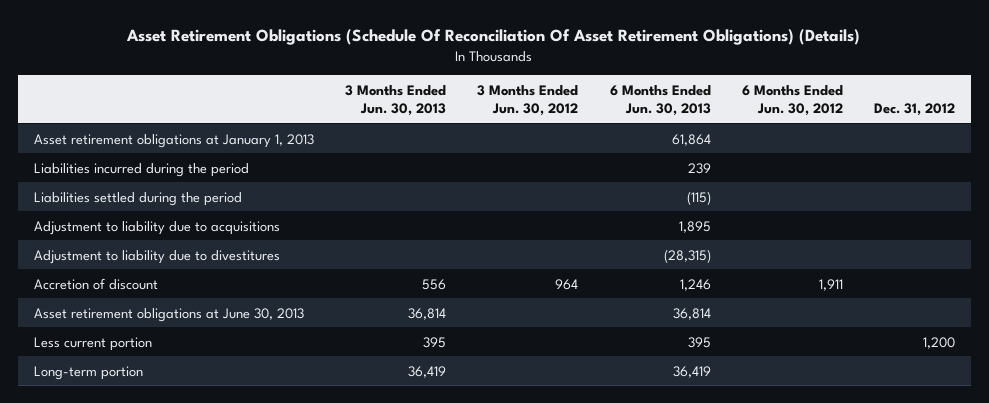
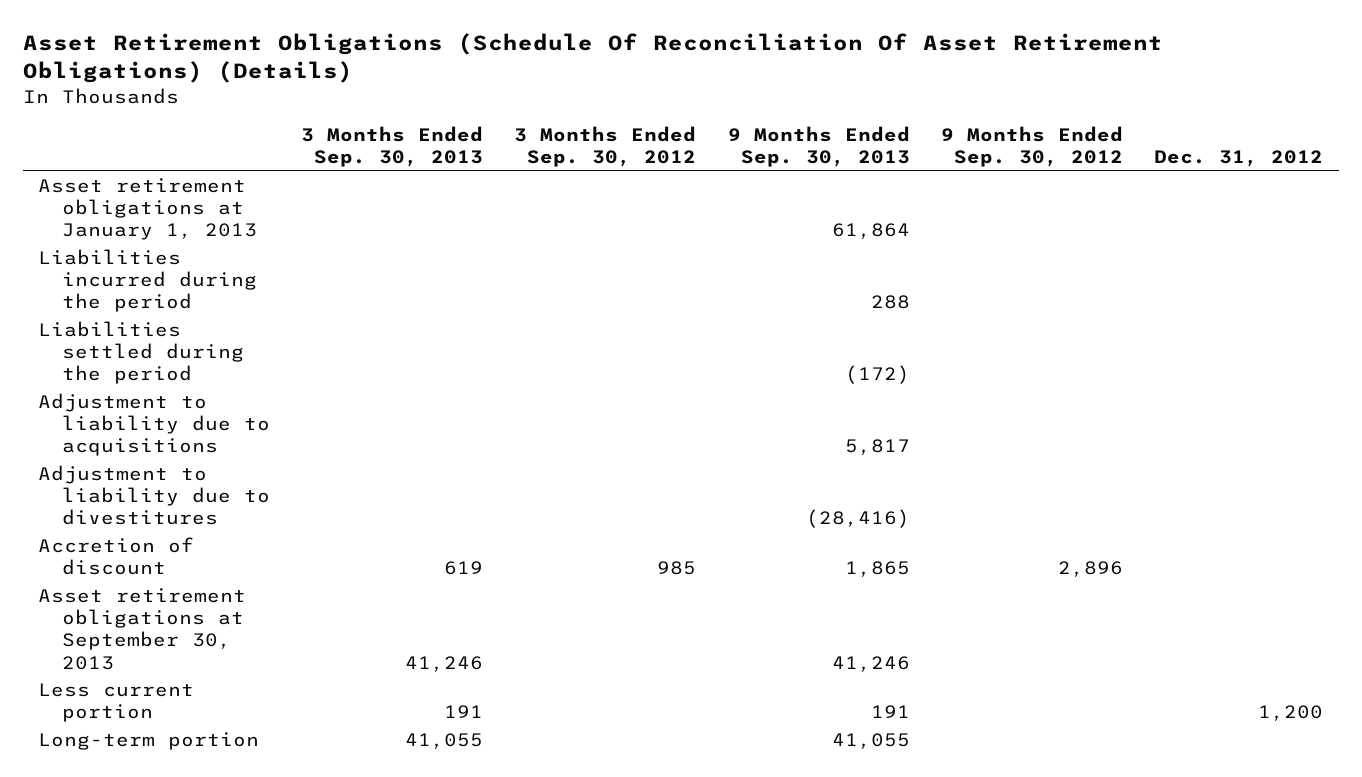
[344,84,446,116] 3 Months Ended Jun. 30, 2013 -> none
[477,84,579,116] 3 Months Ended Jun. 30, 2012 -> none
[609,84,711,116] 6 Months Ended Jun. 30, 2013 -> none
[741,84,843,116] 6 Months Ended Jun. 30, 2012 -> none
none -> [300,125,483,168] 3 Months Ended Sep. 30, 2013
none -> [514,125,697,168] 3 Months Ended Sep. 30, 2012
none -> [727,125,910,168] 9 Months Ended Sep. 30, 2013
none -> [941,125,1124,168] 9 Months Ended Sep. 30, 2012
[33,307,304,322] Asset retirement obligations at June 30, 2013 -> [38,588,247,670] Asset retirement obligations at September 30, 2013

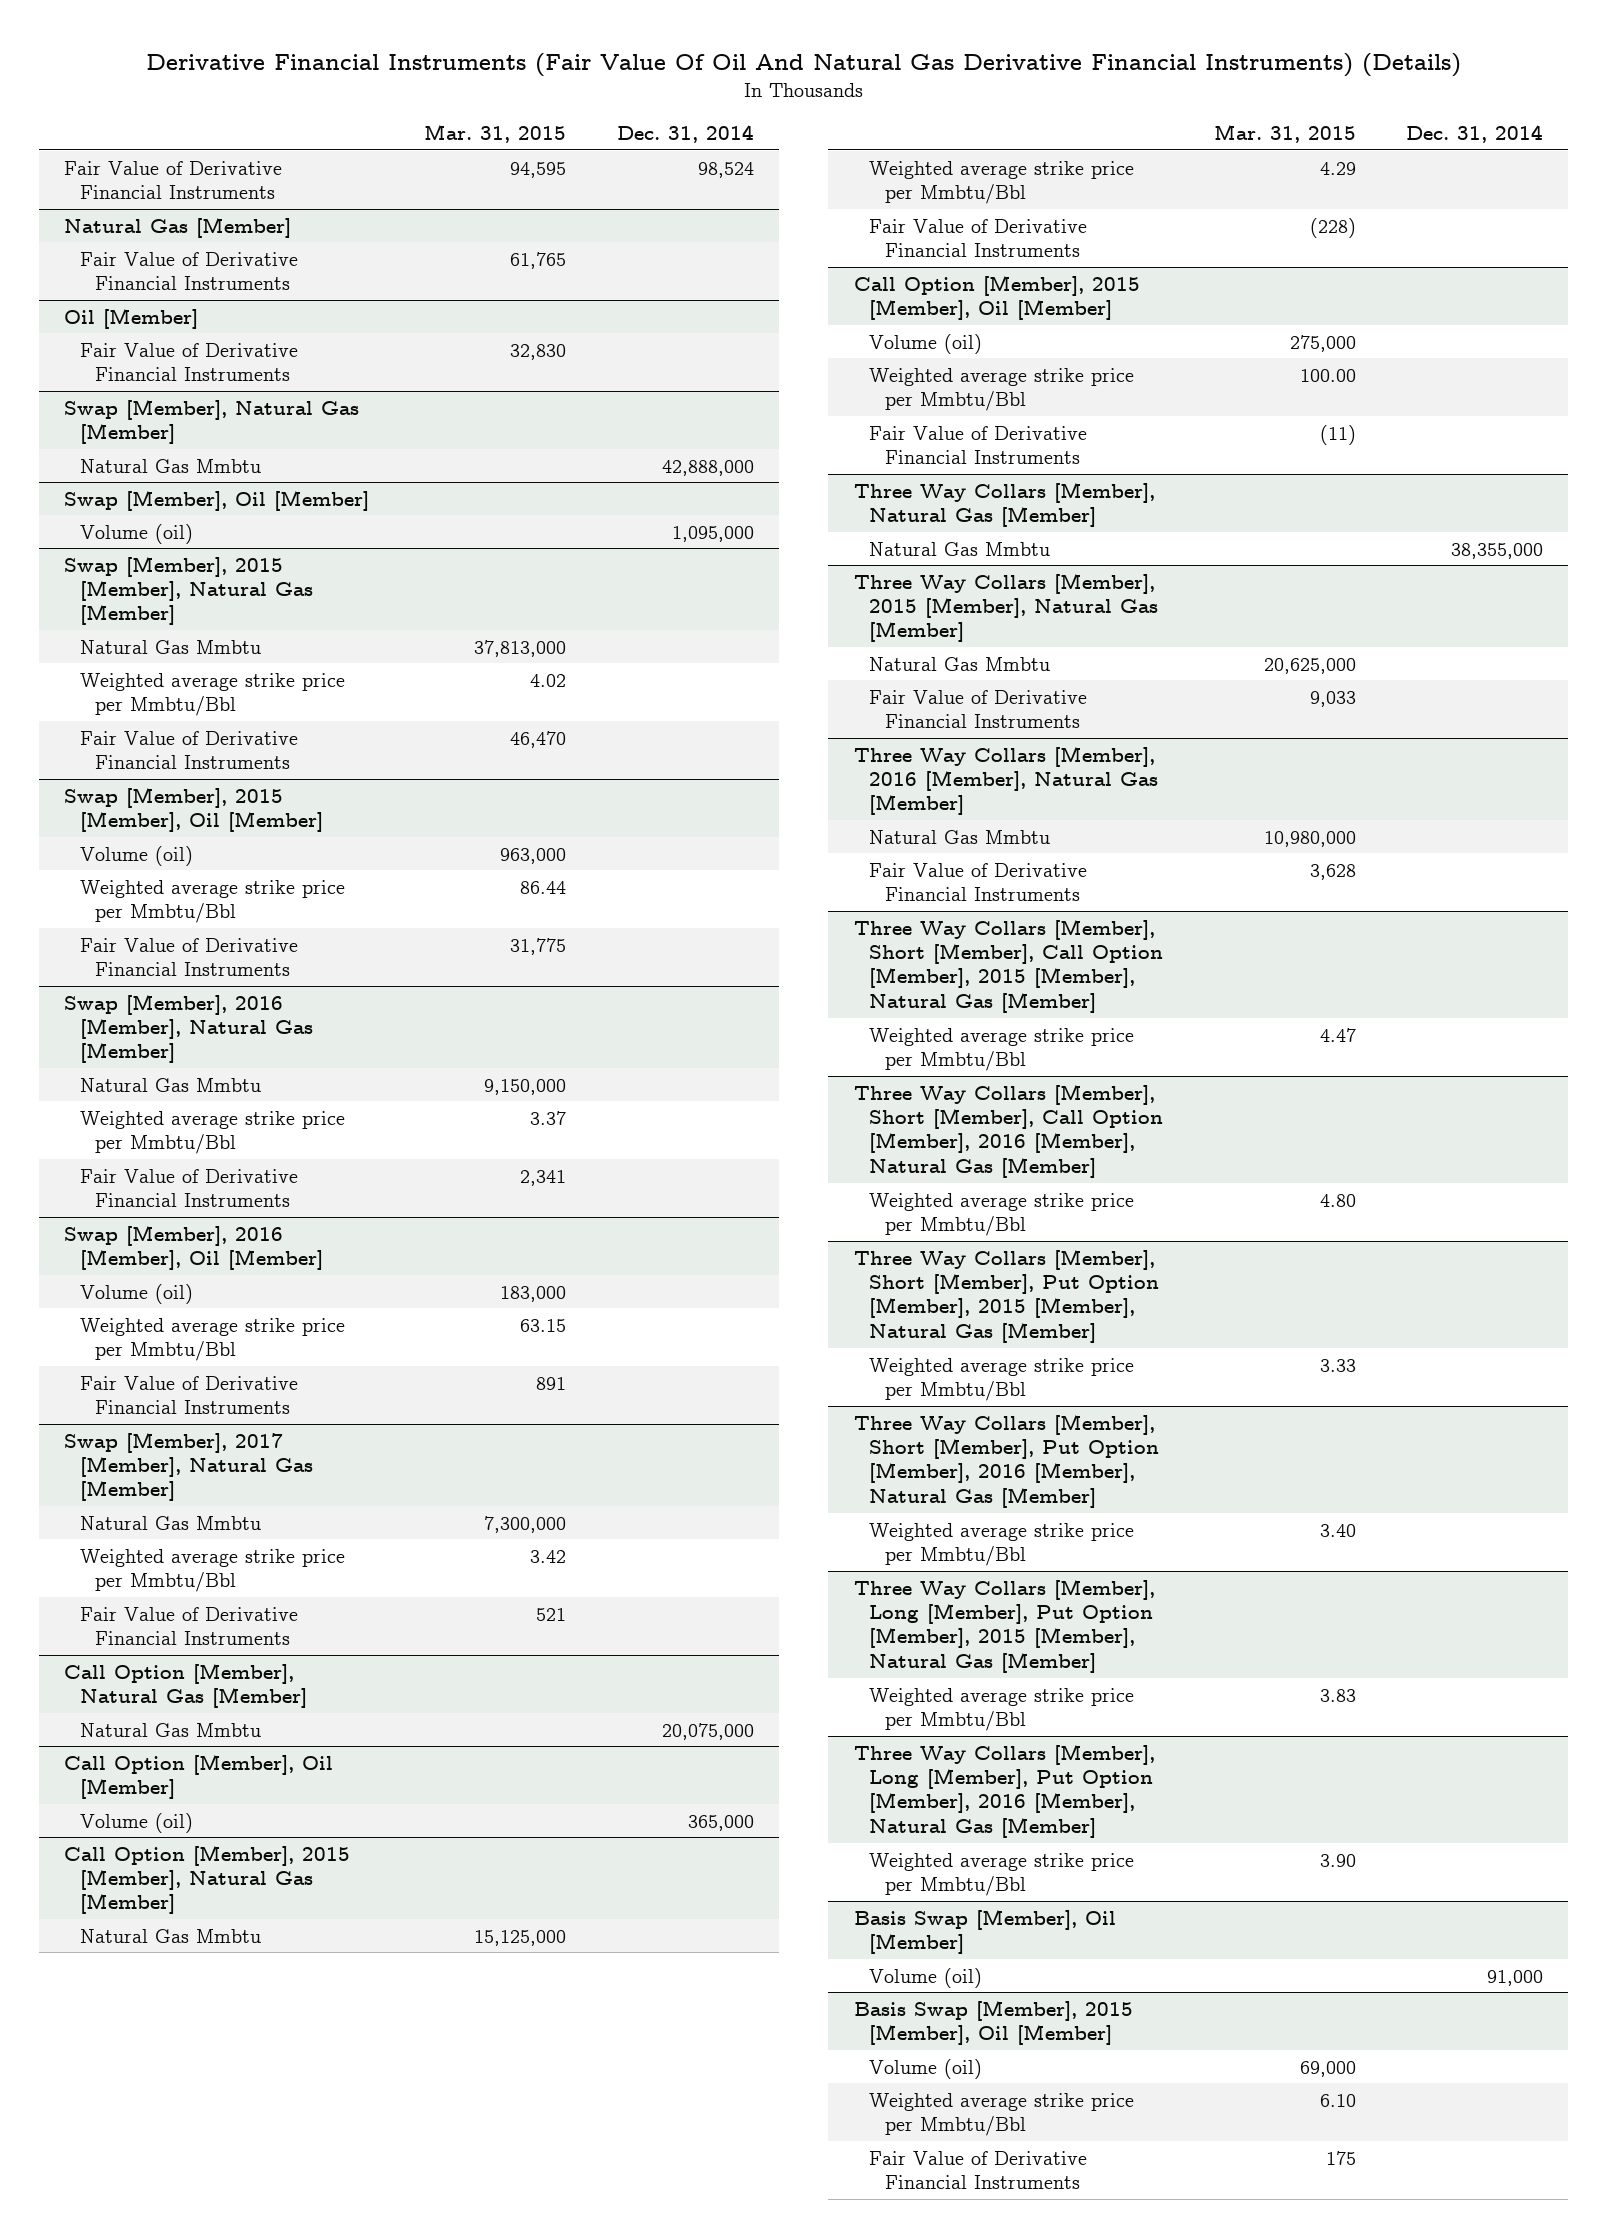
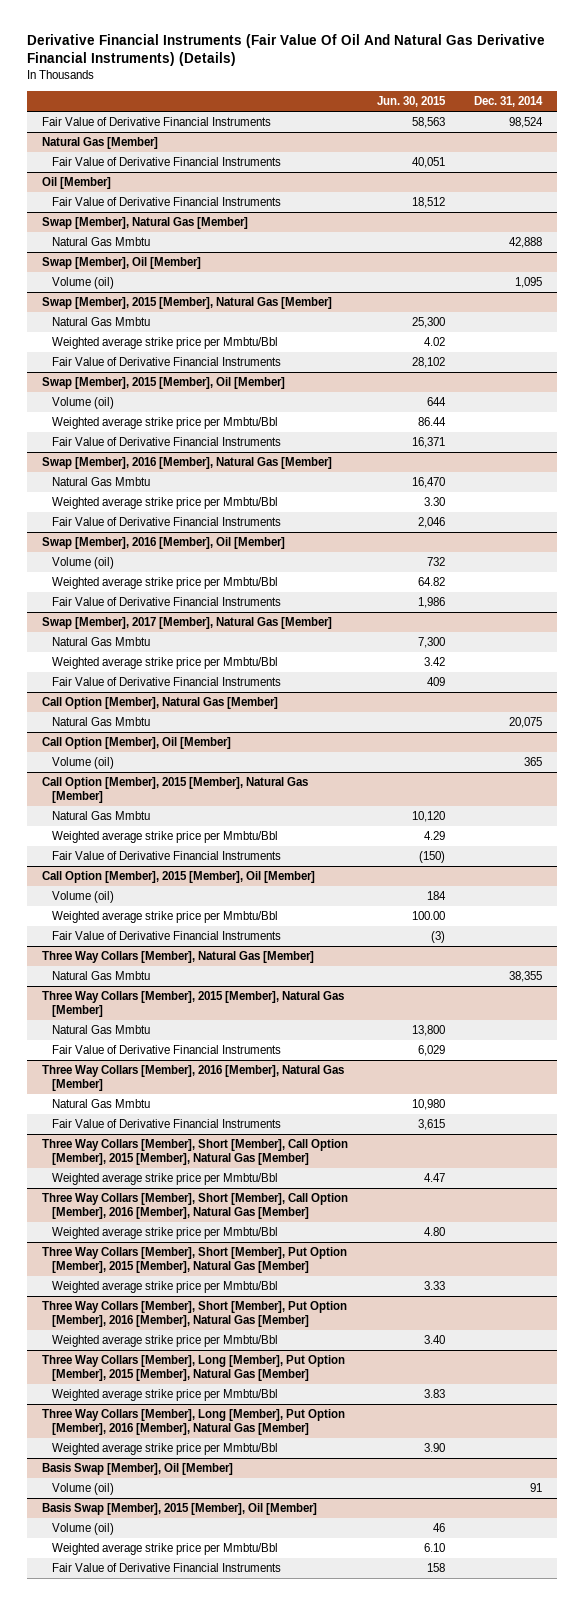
[424,124,567,144] Mar. 31, 2015 -> none
none -> [376,95,446,107] Jun. 30, 2015
[661,459,754,476] 42,888,000 -> [509,237,543,249] 42,888
[671,525,754,542] 1,095,000 -> [515,277,543,289] 1,095
[661,1722,754,1740] 20,075,000 -> [509,717,543,729] 20,075
[687,1814,754,1831] 365,000 -> [524,757,543,767] 365
[1451,542,1544,559] 38,355,000 -> [509,971,543,983] 38,355
[1487,1969,1544,1986] 91,000 -> [530,1483,543,1493] 91

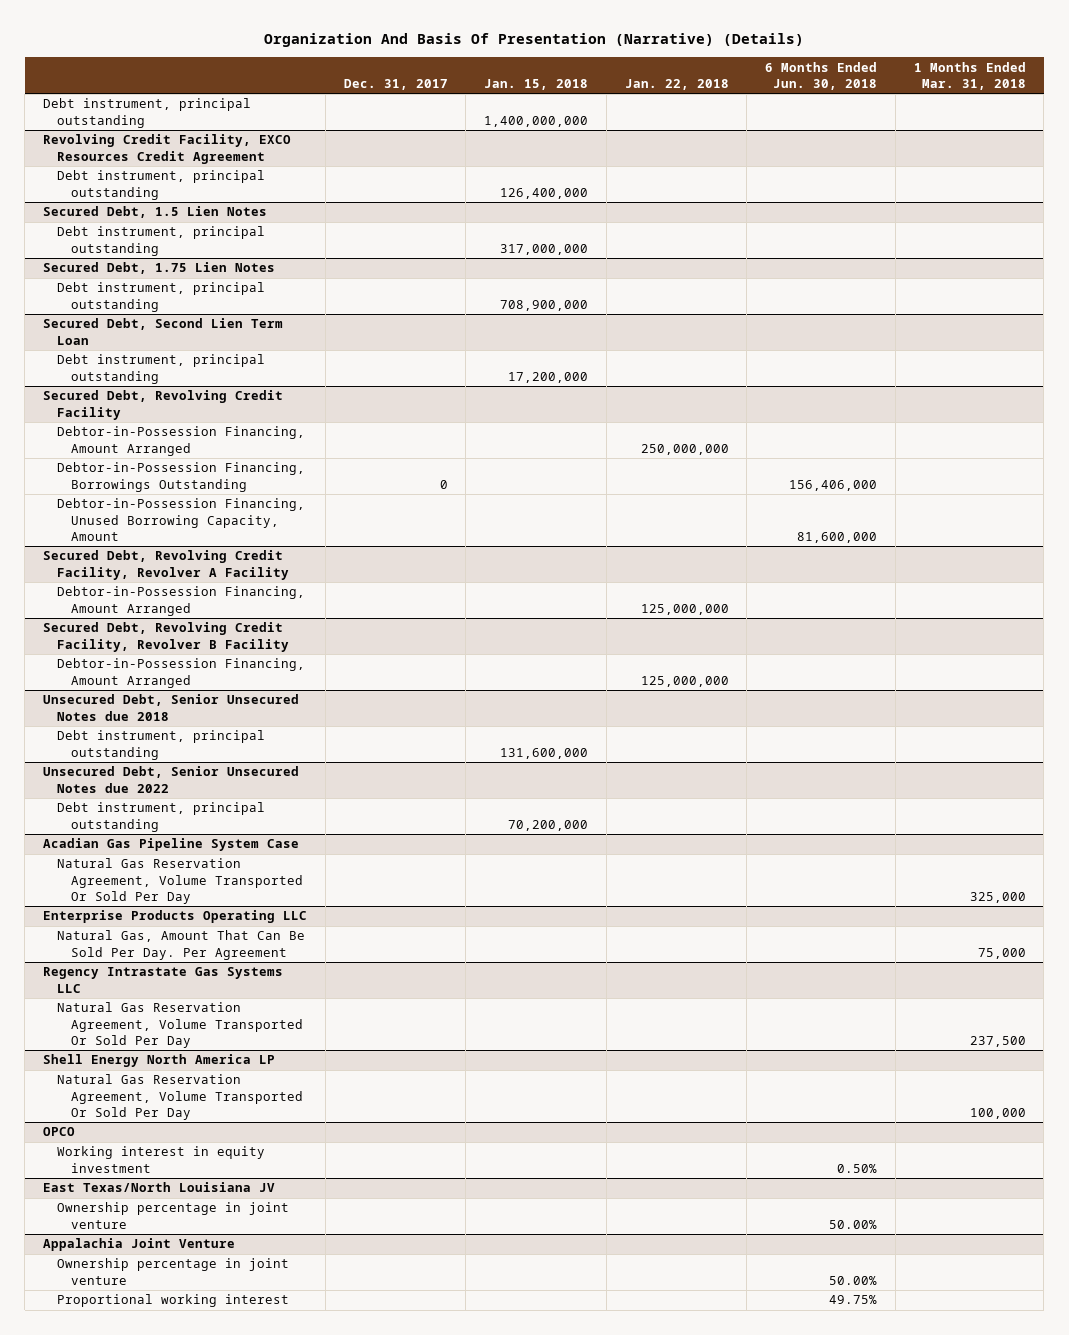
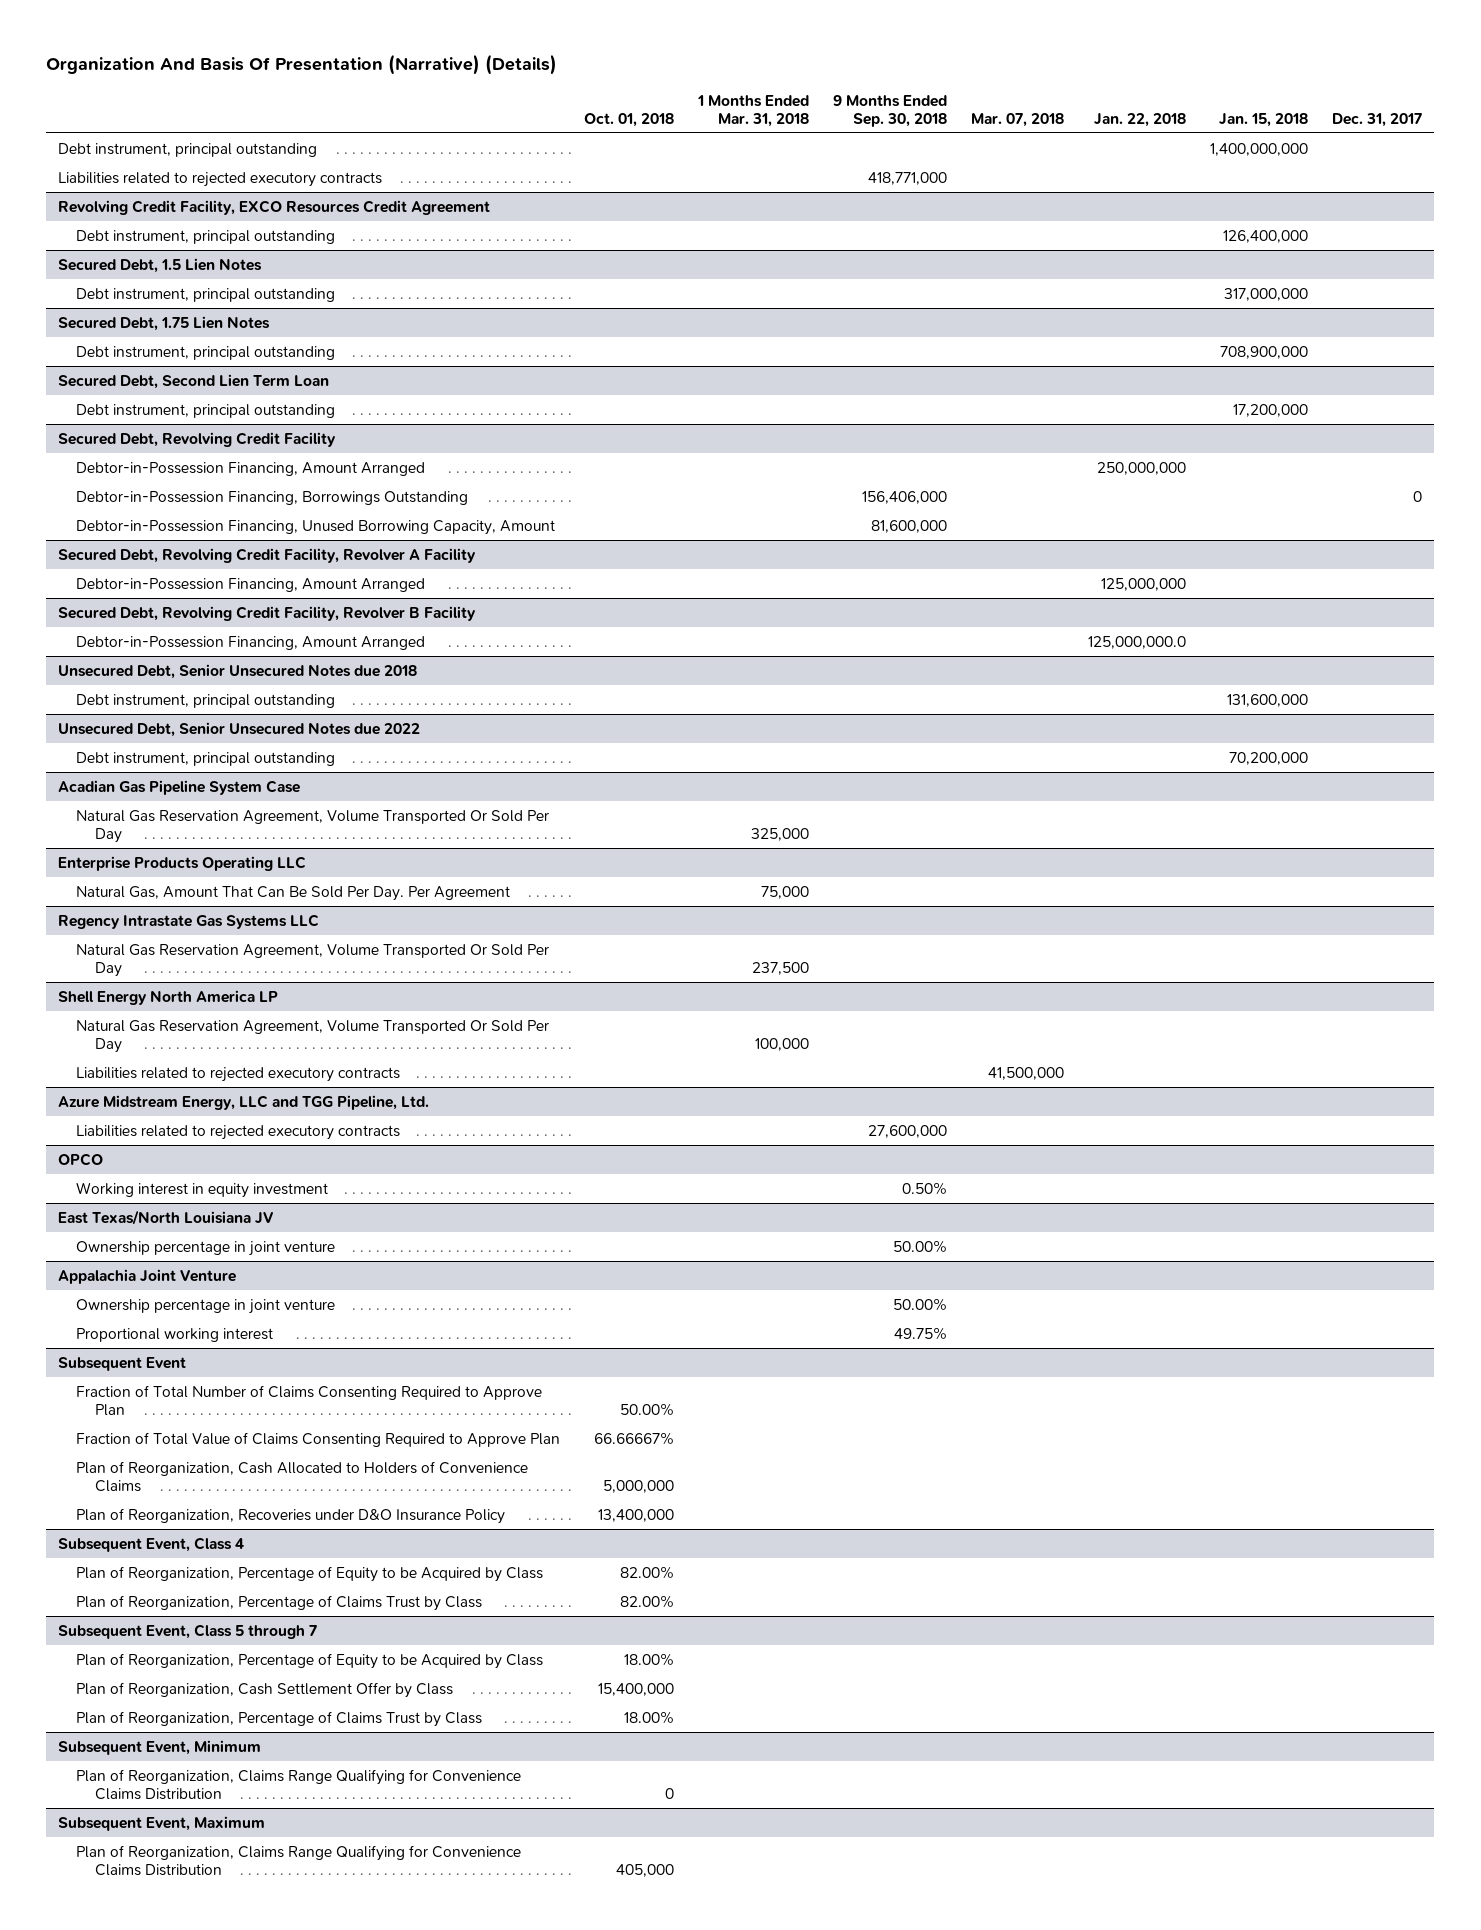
[765,61,878,91] 6 Months Ended Jun. 30, 2018 -> none
none -> [584,112,675,127] Oct. 01, 2018
none -> [833,94,948,127] 9 Months Ended Sep. 30, 2018
none -> [971,112,1065,127] Mar. 07, 2018
none -> [58,171,383,187] Liabilities related to rejected executory contracts
[640,675,729,687] 125,000,000 -> [1088,635,1187,649] 125,000,000.0
none -> [76,1066,401,1082] Liabilities related to rejected executory contracts
none -> [58,1094,430,1110] Azure Midstream Energy, LLC and TGG Pipeline, Ltd.
none -> [76,1124,401,1140] Liabilities related to rejected executory contracts
none -> [58,1356,187,1371] Subsequent Event
none -> [76,1384,543,1417] Fraction of Total Number of Claims Consenting Required to Approve Plan
none -> [76,1431,561,1447] Fraction of Total Value of Claims Consenting Required to Approve Plan
none -> [76,1460,529,1493] Plan of Reorganization, Cash Allocated to Holders of Convenience Claims
none -> [76,1507,506,1524] Plan of Reorganization, Recoveries under D&O Insurance Policy
none -> [58,1536,245,1552] Subsequent Event, Class 4
none -> [76,1565,544,1582] Plan of Reorganization, Percentage of Equity to be Acquired by Class
none -> [76,1594,483,1611] Plan of Reorganization, Percentage of Claims Trust by Class
none -> [58,1623,318,1639] Subsequent Event, Class 5 through 7
none -> [76,1652,544,1669] Plan of Reorganization, Percentage of Equity to be Acquired by Class
none -> [76,1681,454,1698] Plan of Reorganization, Cash Settlement Offer by Class
none -> [76,1710,483,1727] Plan of Reorganization, Percentage of Claims Trust by Class
none -> [58,1739,262,1755] Subsequent Event, Minimum
none -> [76,1768,522,1801] Plan of Reorganization, Claims Range Qualifying for Convenience Claims Distribution
none -> [58,1815,266,1831] Subsequent Event, Maximum
none -> [76,1844,522,1877] Plan of Reorganization, Claims Range Qualifying for Convenience Claims Distribution

